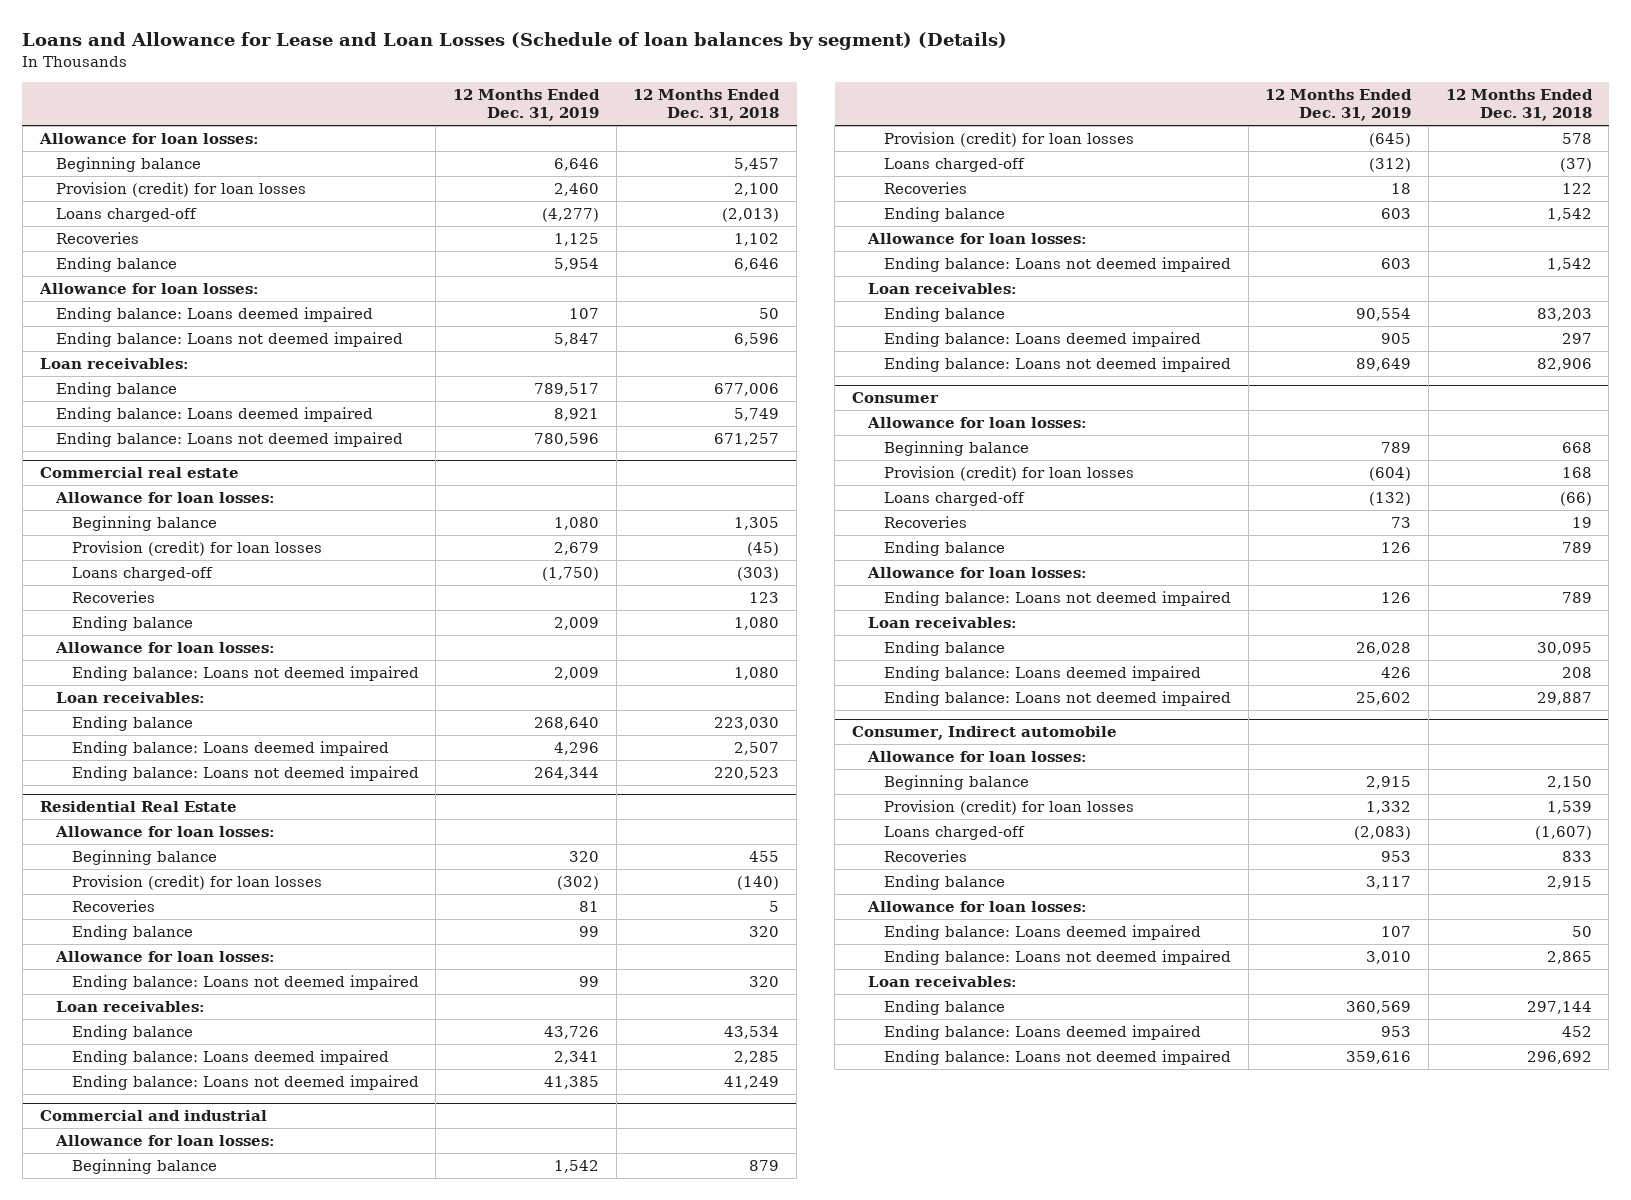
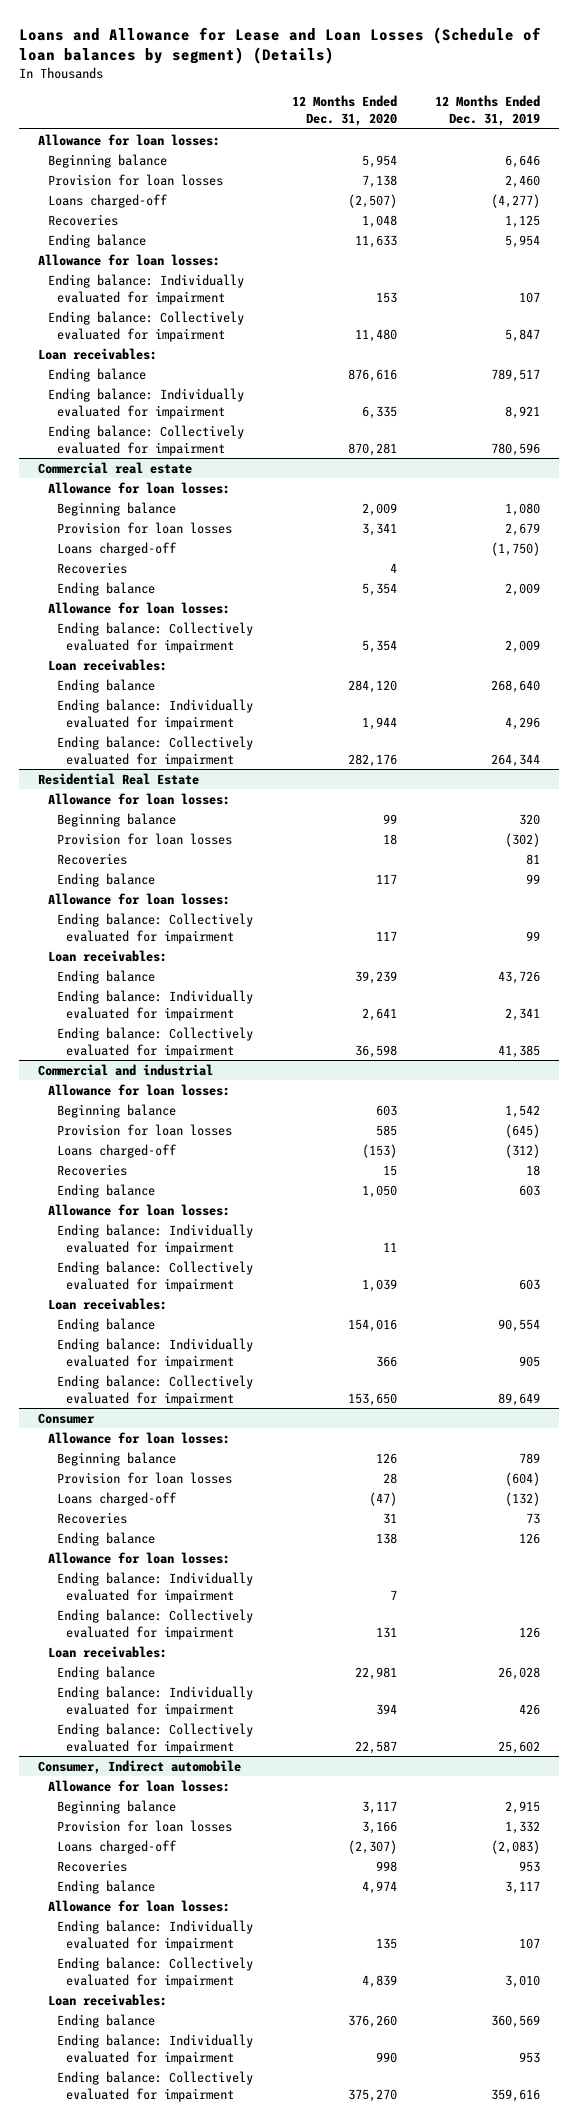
[633,88,781,122] 12 Months Ended Dec. 31, 2018 -> none
none -> [291,95,397,127] 12 Months Ended Dec. 31, 2020
[55,182,306,198] Provision (credit) for loan losses -> [47,173,223,186] Provision for loan losses
[55,307,373,323] Ending balance: Loans deemed impaired -> [47,273,244,305] Ending balance: Individually evaluated for impairment
[55,332,403,348] Ending balance: Loans not deemed impaired -> [47,310,244,342] Ending balance: Collectively evaluated for impairment
[55,407,373,423] Ending balance: Loans deemed impaired -> [47,387,244,419] Ending balance: Individually evaluated for impairment
[55,432,403,448] Ending balance: Loans not deemed impaired -> [47,424,244,456] Ending balance: Collectively evaluated for impairment
[71,541,322,557] Provision (credit) for loan losses -> [57,521,233,534] Provision for loan losses
[71,666,419,682] Ending balance: Loans not deemed impaired -> [57,621,254,653] Ending balance: Collectively evaluated for impairment
[71,741,389,757] Ending balance: Loans deemed impaired -> [57,698,254,730] Ending balance: Individually evaluated for impairment
[71,766,419,782] Ending balance: Loans not deemed impaired -> [57,735,254,767] Ending balance: Collectively evaluated for impairment
[71,875,322,891] Provision (credit) for loan losses -> [57,832,233,845] Provision for loan losses
[71,975,419,991] Ending balance: Loans not deemed impaired -> [57,912,254,944] Ending balance: Collectively evaluated for impairment
[71,1050,389,1066] Ending balance: Loans deemed impaired -> [57,989,254,1021] Ending balance: Individually evaluated for impairment
[71,1075,419,1091] Ending balance: Loans not deemed impaired -> [57,1026,254,1058] Ending balance: Collectively evaluated for impairment
[883,132,1134,148] Provision (credit) for loan losses -> [57,1123,233,1136] Provision for loan losses
none -> [57,1223,254,1255] Ending balance: Individually evaluated for impairment
[883,257,1231,273] Ending balance: Loans not deemed impaired -> [57,1260,254,1292] Ending balance: Collectively evaluated for impairment
[883,332,1201,348] Ending balance: Loans deemed impaired -> [57,1337,254,1369] Ending balance: Individually evaluated for impairment
[883,357,1231,373] Ending balance: Loans not deemed impaired -> [57,1374,254,1406] Ending balance: Collectively evaluated for impairment
[883,466,1134,482] Provision (credit) for loan losses -> [57,1471,233,1484] Provision for loan losses
none -> [57,1571,254,1603] Ending balance: Individually evaluated for impairment
[883,591,1231,607] Ending balance: Loans not deemed impaired -> [57,1608,254,1640] Ending balance: Collectively evaluated for impairment
[883,666,1201,682] Ending balance: Loans deemed impaired -> [57,1685,254,1717] Ending balance: Individually evaluated for impairment
[883,691,1231,707] Ending balance: Loans not deemed impaired -> [57,1722,254,1754] Ending balance: Collectively evaluated for impairment
[883,800,1134,816] Provision (credit) for loan losses -> [57,1819,233,1832] Provision for loan losses
[883,925,1201,941] Ending balance: Loans deemed impaired -> [57,1919,254,1951] Ending balance: Individually evaluated for impairment
[883,950,1231,966] Ending balance: Loans not deemed impaired -> [57,1956,254,1988] Ending balance: Collectively evaluated for impairment
[883,1025,1201,1041] Ending balance: Loans deemed impaired -> [57,2033,254,2065] Ending balance: Individually evaluated for impairment
[883,1050,1231,1066] Ending balance: Loans not deemed impaired -> [57,2070,254,2102] Ending balance: Collectively evaluated for impairment

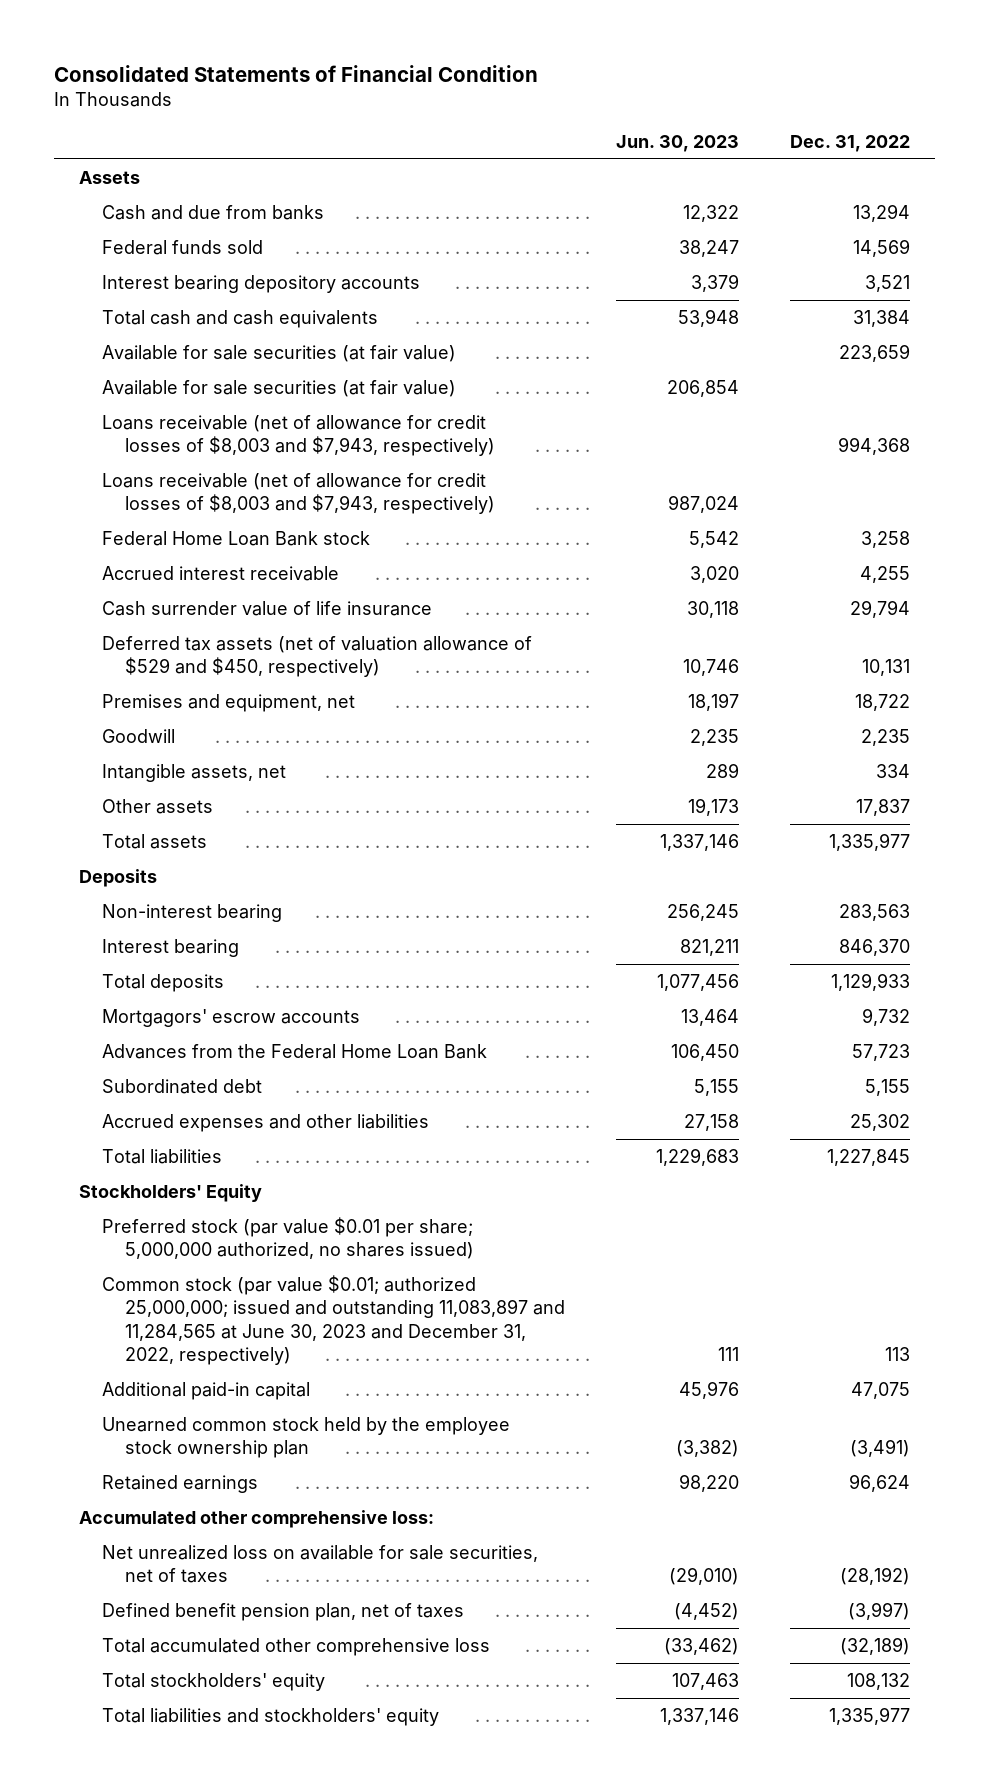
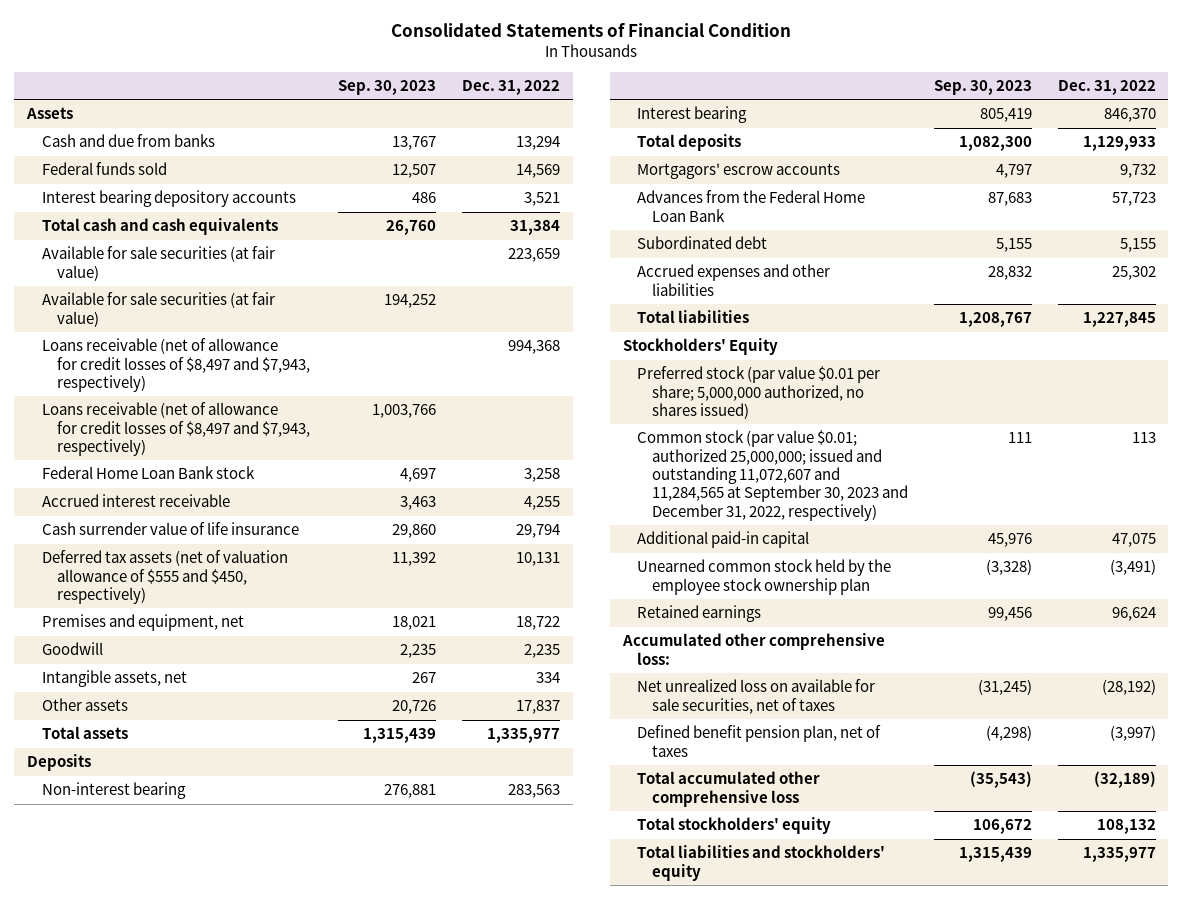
[615,134,739,152] Jun. 30, 2023 -> none
none -> [338,80,437,96] Sep. 30, 2023
[102,414,495,457] Loans receivable (net of allowance for credit losses of $8,003 and $7,943, respectively) -> [41,338,310,393] Loans receivable (net of allowance for credit losses of $8,497 and $7,943, respectively)
[102,472,495,515] Loans receivable (net of allowance for credit losses of $8,003 and $7,943, respectively) -> [41,402,310,457] Loans receivable (net of allowance for credit losses of $8,497 and $7,943, respectively)
[102,635,533,678] Deferred tax assets (net of valuation allowance of $529 and $450, respectively) -> [41,550,288,605] Deferred tax assets (net of valuation allowance of $555 and $450, respectively)
[102,1274,565,1365] Common stock (par value $0.01; authorized 25,000,000; issued and outstanding 11,083,897 and 11,284,565 at June 30, 2023 and December 31, 2022, respectively) -> [637,430,909,521] Common stock (par value $0.01; authorized 25,000,000; issued and outstanding 11,072,607 and 11,284,565 at September 30, 2023 and December 31, 2022, respectively)

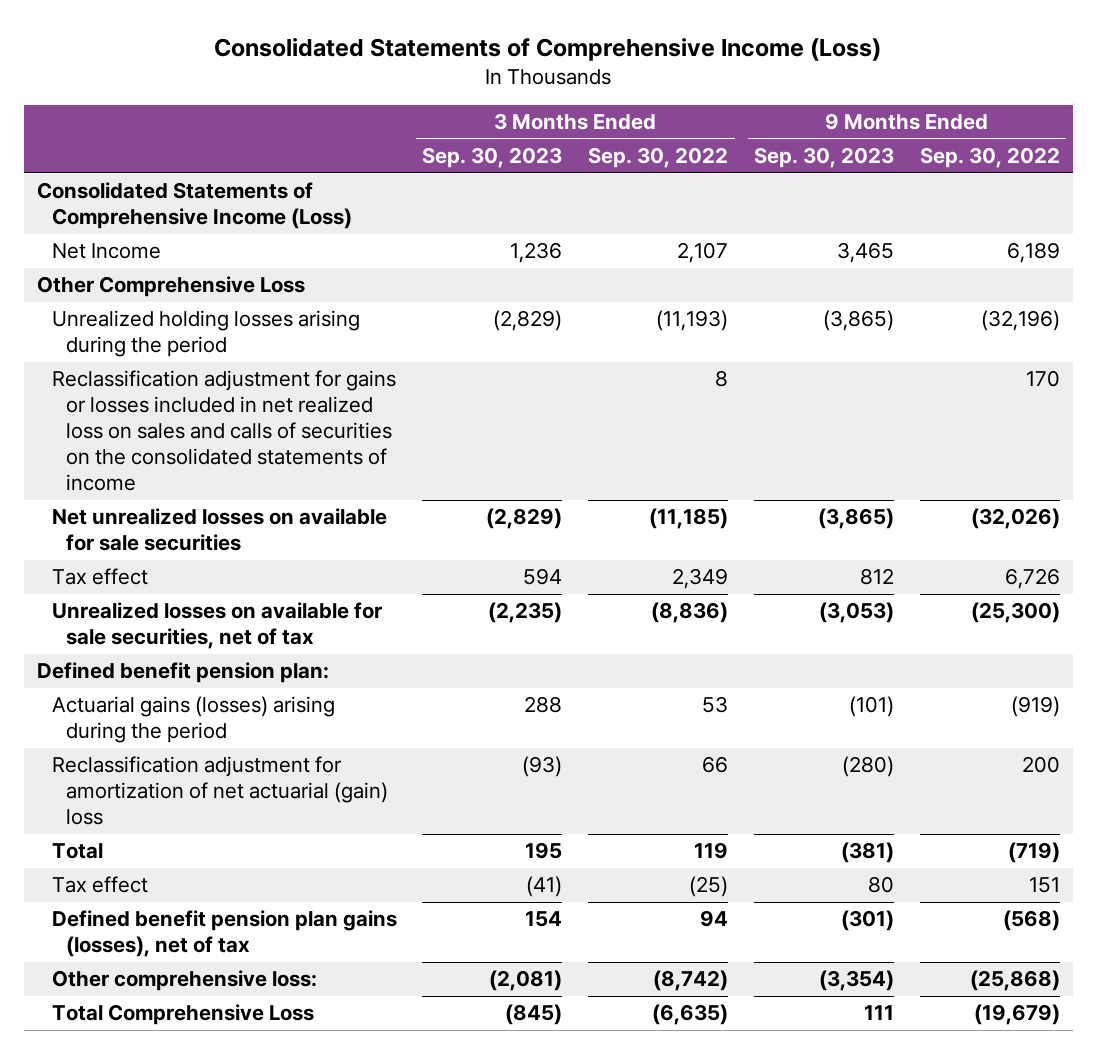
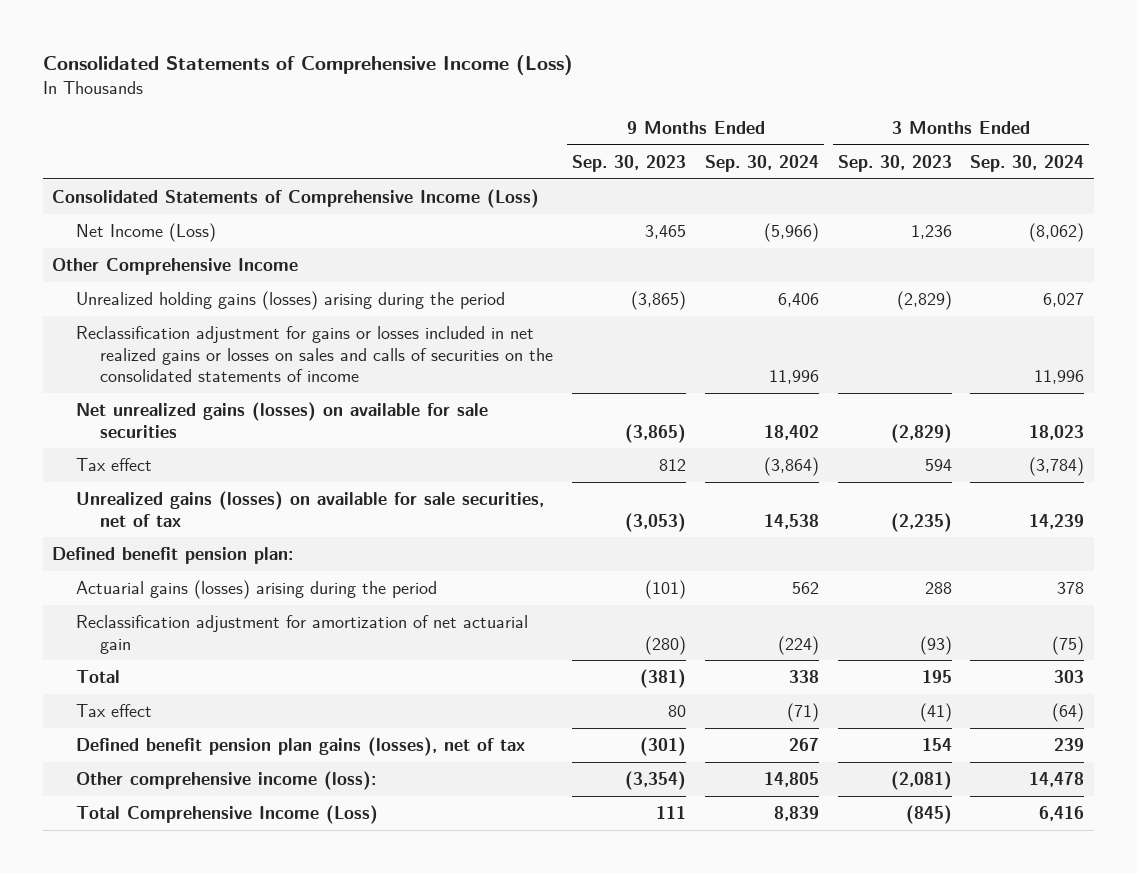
[588,147,729,169] Sep. 30, 2022 -> none
[919,147,1060,169] Sep. 30, 2022 -> none
none -> [704,154,819,172] Sep. 30, 2024
none -> [970,154,1085,172] Sep. 30, 2024
[51,243,161,260] Net Income -> [76,222,217,242] Net Income (Loss)
[36,276,305,298] Other Comprehensive Loss -> [52,257,299,275] Other Comprehensive Income
[51,310,360,358] Unrealized holding losses arising during the period -> [76,290,506,310] Unrealized holding gains (losses) arising during the period
[51,370,396,492] Reclassification adjustment for gains or losses included in net realized loss on sales and calls of securities on the consolidated statements of income -> [76,325,554,383] Reclassification adjustment for gains or losses included in net realized gains or losses on sales and calls of securities on the consolidated statements of income
[51,508,387,552] Net unrealized losses on available for sale securities -> [76,401,489,438] Net unrealized gains (losses) on available for sale securities
[51,602,382,650] Unrealized losses on available for sale securities, net of tax -> [76,490,545,527] Unrealized gains (losses) on available for sale securities, net of tax
[51,756,389,826] Reclassification adjustment for amortization of net actuarial (gain) loss -> [76,614,529,654] Reclassification adjustment for amortization of net actuarial gain
[51,970,317,992] Other comprehensive loss: -> [76,770,377,790] Other comprehensive income (loss):
[51,1004,314,1026] Total Comprehensive Loss -> [76,804,379,824] Total Comprehensive Income (Loss)

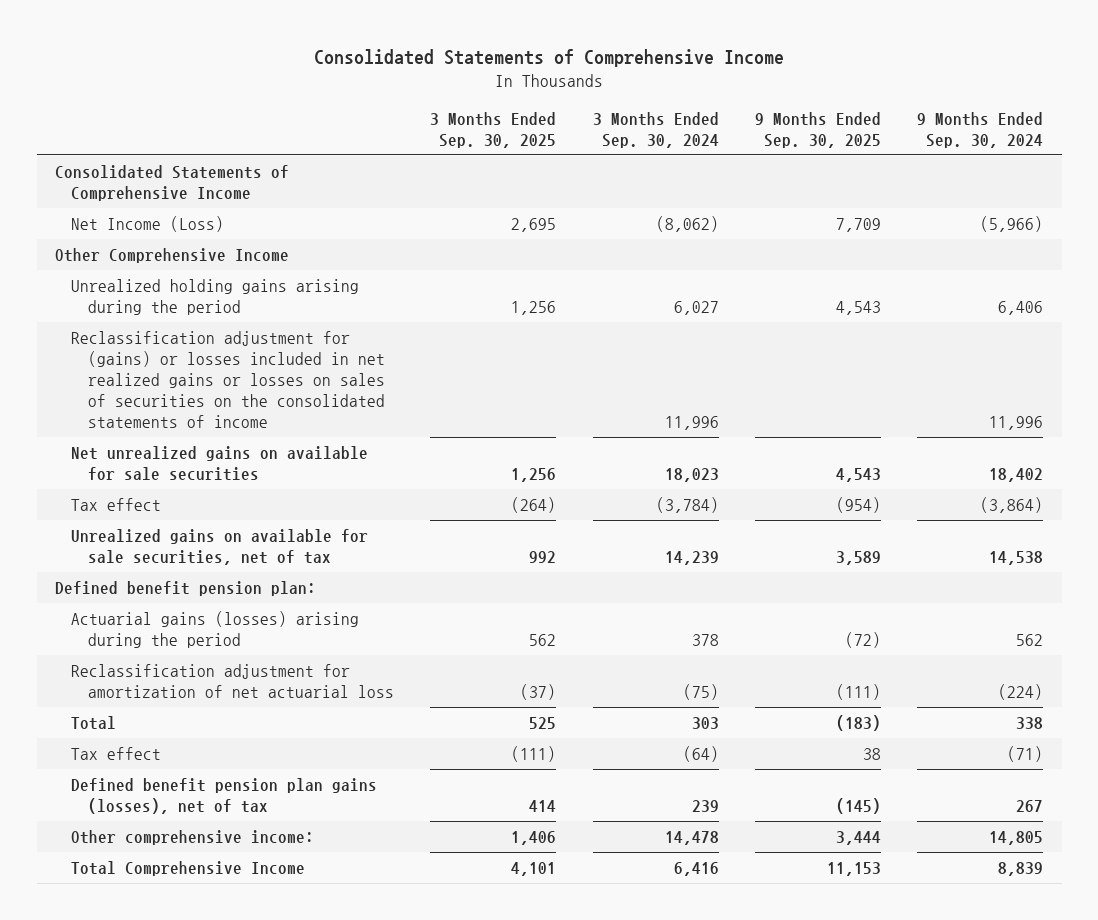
[43,55,574,76] Consolidated Statements of Comprehensive Income (Loss) -> [314,49,785,68] Consolidated Statements of Comprehensive Income
[572,154,687,172] Sep. 30, 2023 -> none
[837,154,952,172] Sep. 30, 2023 -> none
none -> [430,111,557,148] 3 Months Ended Sep. 30, 2025
none -> [755,111,882,148] 9 Months Ended Sep. 30, 2025
[52,188,540,208] Consolidated Statements of Comprehensive Income (Loss) -> [55,164,290,201] Consolidated Statements of Comprehensive Income
[76,290,506,310] Unrealized holding gains (losses) arising during the period -> [71,278,360,315] Unrealized holding gains arising during the period
[76,325,554,383] Reclassification adjustment for gains or losses included in net realized gains or losses on sales and calls of securities on the consolidated statements of income -> [71,330,385,429] Reclassification adjustment for (gains) or losses included in net realized gains or losses on sales of securities on the consolidated statements of income
[76,401,489,438] Net unrealized gains (losses) on available for sale securities -> [71,445,369,481] Net unrealized gains on available for sale securities
[76,490,545,527] Unrealized gains (losses) on available for sale securities, net of tax -> [71,528,369,565] Unrealized gains on available for sale securities, net of tax
[76,614,529,654] Reclassification adjustment for amortization of net actuarial gain -> [71,663,394,698] Reclassification adjustment for amortization of net actuarial loss
[76,770,377,790] Other comprehensive income (loss): -> [71,829,315,845] Other comprehensive income:
[76,804,379,824] Total Comprehensive Income (Loss) -> [71,860,306,876] Total Comprehensive Income

